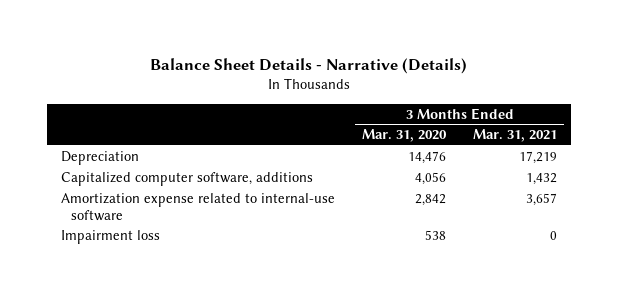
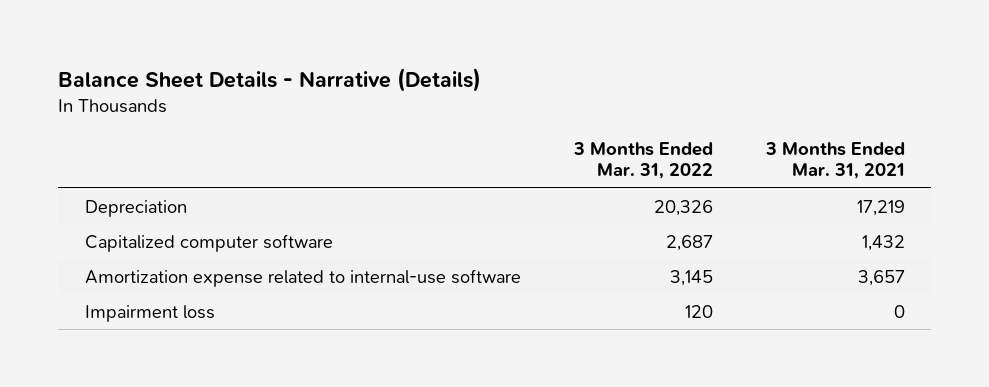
[362,129,448,143] Mar. 31, 2020 -> none
none -> [572,141,713,180] 3 Months Ended Mar. 31, 2022
[61,172,314,187] Capitalized computer software, additions -> [84,234,333,253] Capitalized computer software

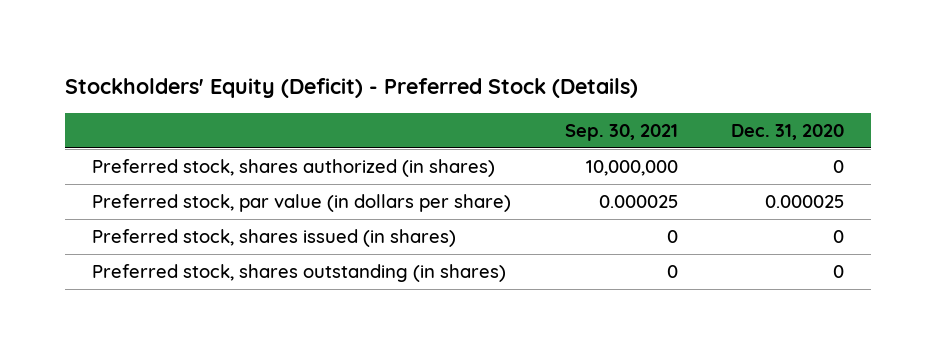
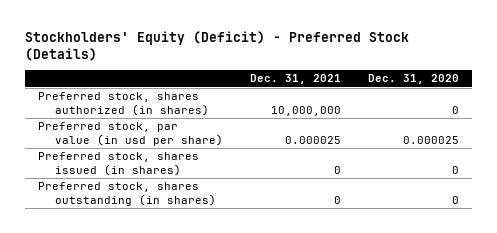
[564,124,678,142] Sep. 30, 2021 -> none
none -> [250,74,342,85] Dec. 31, 2021
[92,194,512,213] Preferred stock, par value (in dollars per share) -> [38,122,224,146] Preferred stock, par value (in usd per share)

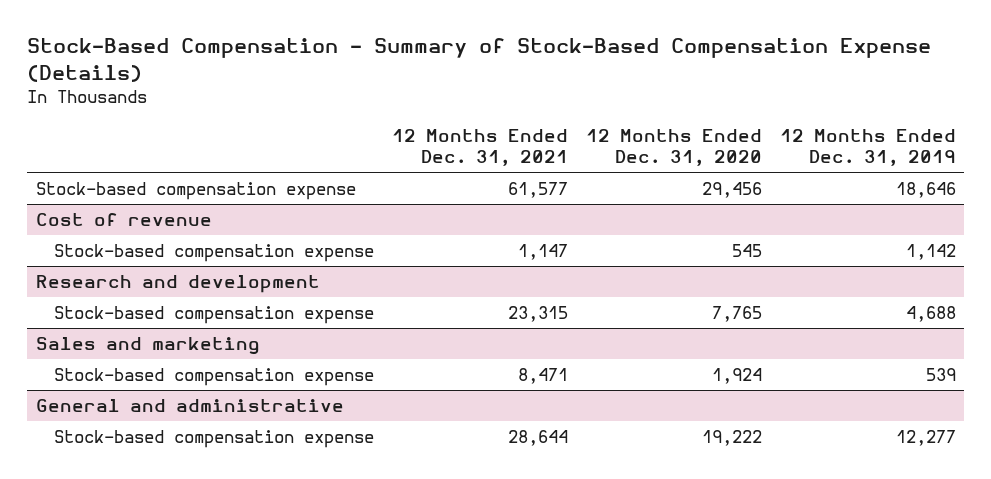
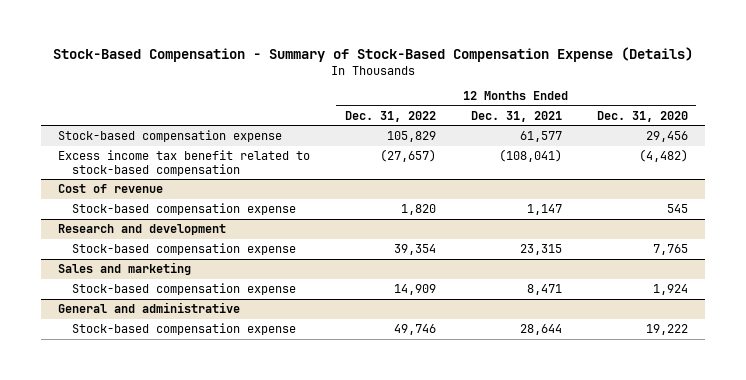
[779,129,956,167] 12 Months Ended Dec. 31, 2019 -> none
none -> [344,110,436,122] Dec. 31, 2022
none -> [57,150,310,176] Excess income tax benefit related to stock-based compensation

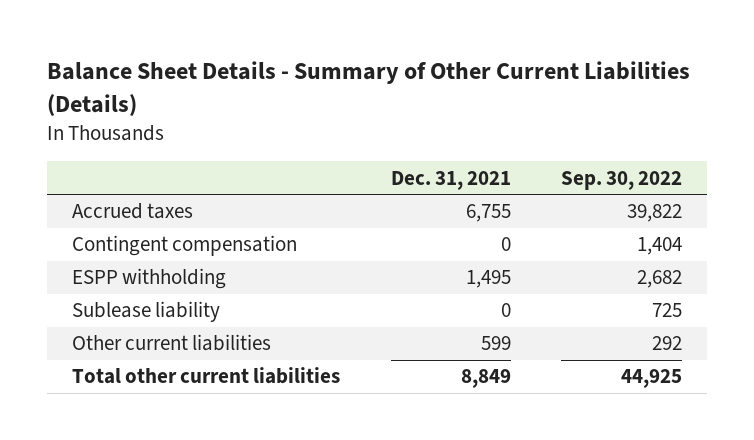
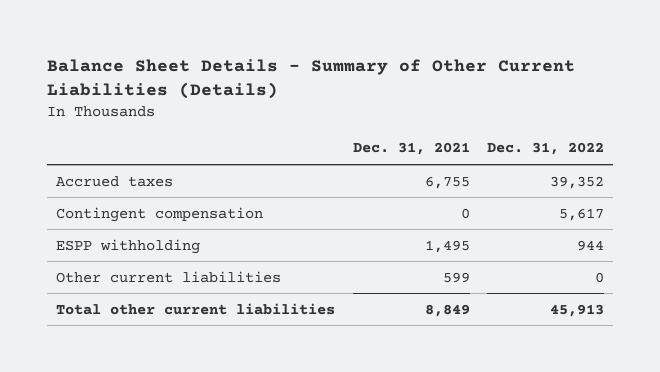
[561,170,683,190] Sep. 30, 2022 -> none
none -> [487,142,605,156] Dec. 31, 2022
[71,301,220,323] Sublease liability -> none

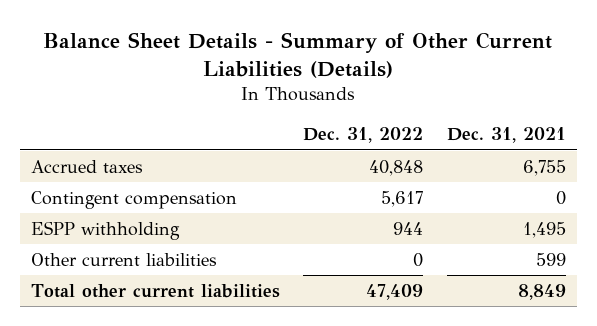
[550,175,605,189] 39,352 -> [369,159,424,176] 40,848
[550,303,605,317] 45,913 -> [366,283,424,300] 47,409

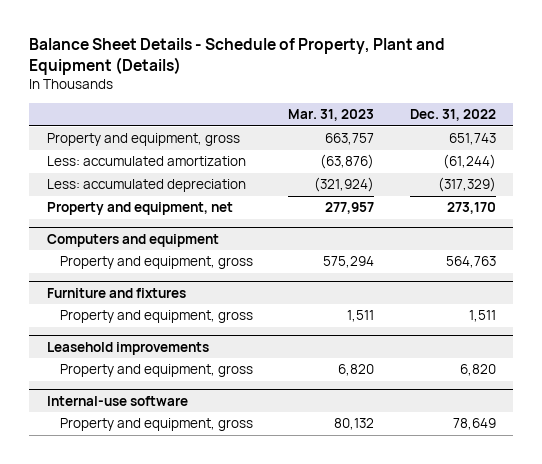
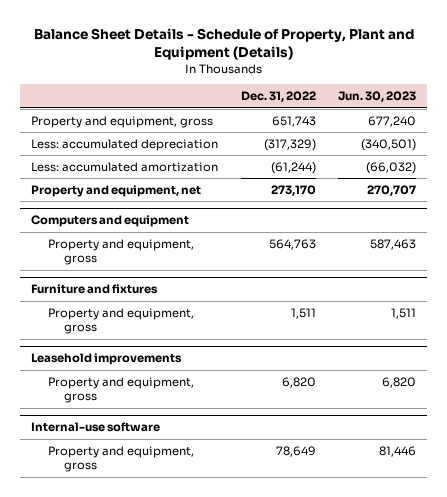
[288,109,375,122] Mar. 31, 2023 -> none
none -> [337,91,416,103] Jun. 30, 2023
[46,156,246,167] Less: accumulated amortization -> [31,161,219,172] Less: accumulated amortization

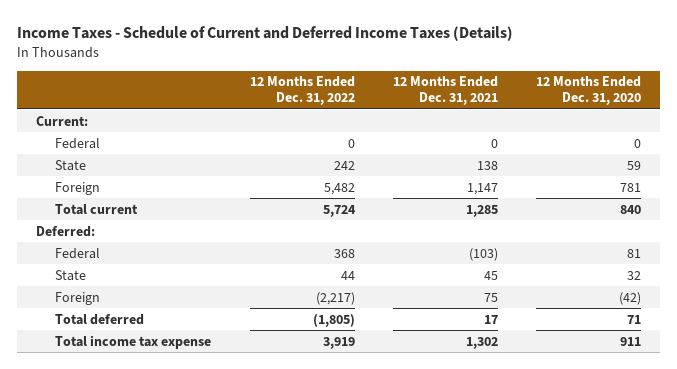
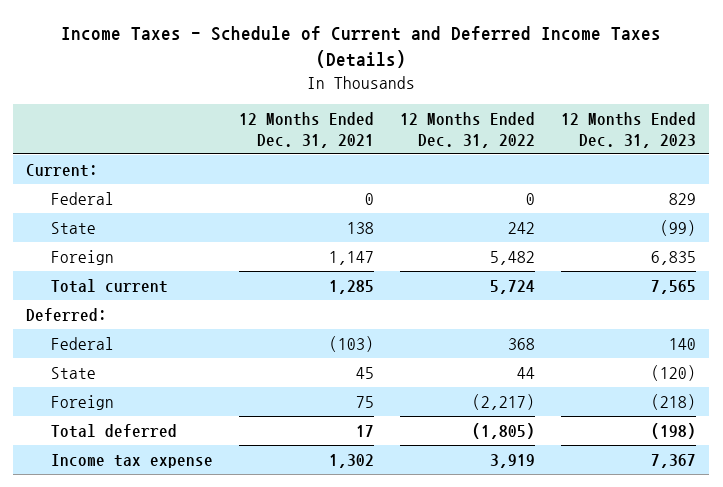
[536,76,642,106] 12 Months Ended Dec. 31, 2020 -> none
none -> [561,111,697,148] 12 Months Ended Dec. 31, 2023
[55,334,212,349] Total income tax expense -> [51,453,214,468] Income tax expense

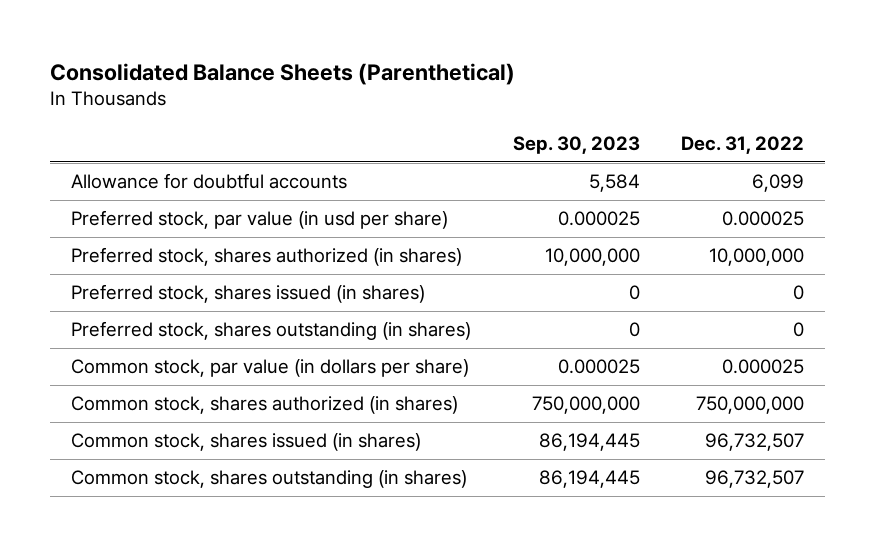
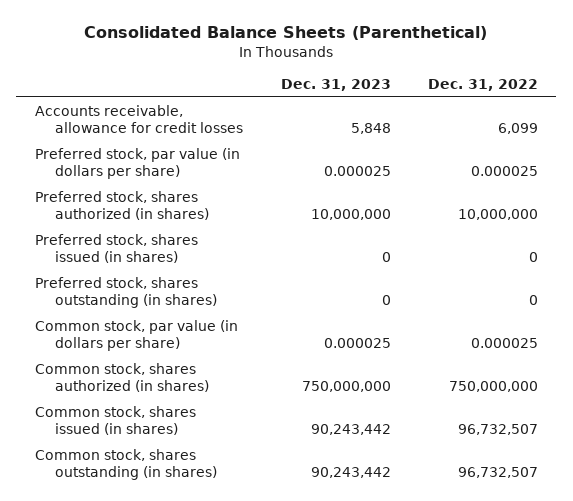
[512,135,640,154] Sep. 30, 2023 -> none
none -> [280,79,391,92] Dec. 31, 2023
[70,173,347,190] Allowance for doubtful accounts -> [34,105,244,134] Accounts receivable, allowance for credit losses
[70,210,448,230] Preferred stock, par value (in usd per share) -> [34,148,240,180] Preferred stock, par value (in dollars per share)

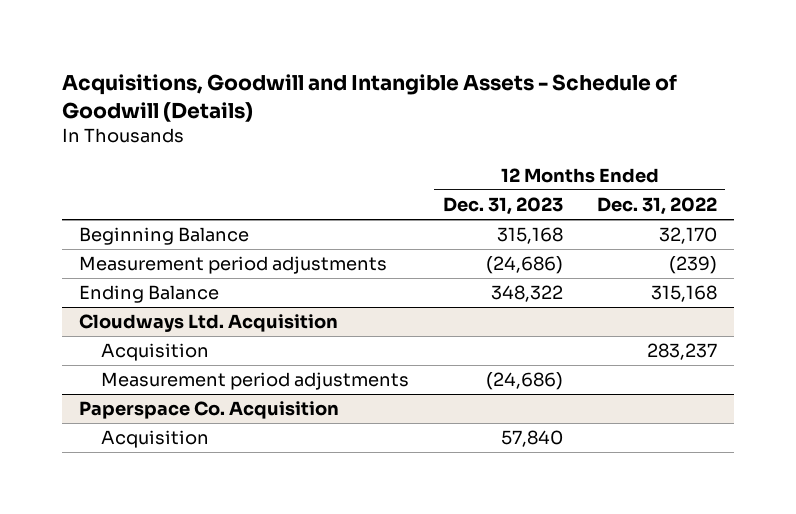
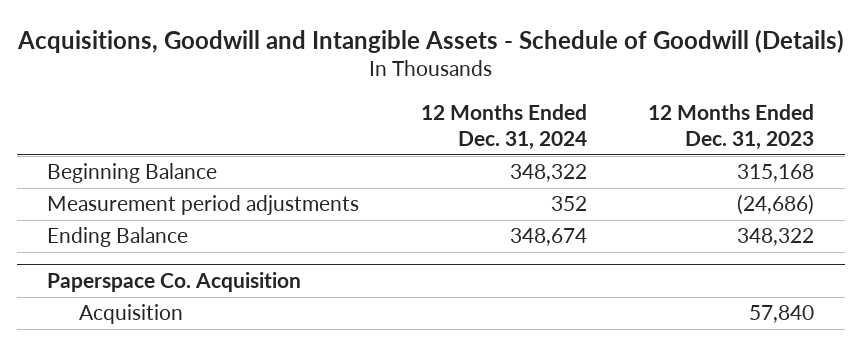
[596,197,717,216] Dec. 31, 2022 -> none
none -> [420,104,587,151] 12 Months Ended Dec. 31, 2024
[79,314,339,333] Cloudways Ltd. Acquisition -> none
[100,343,209,362] Acquisition -> none
[100,372,409,391] Measurement period adjustments -> none

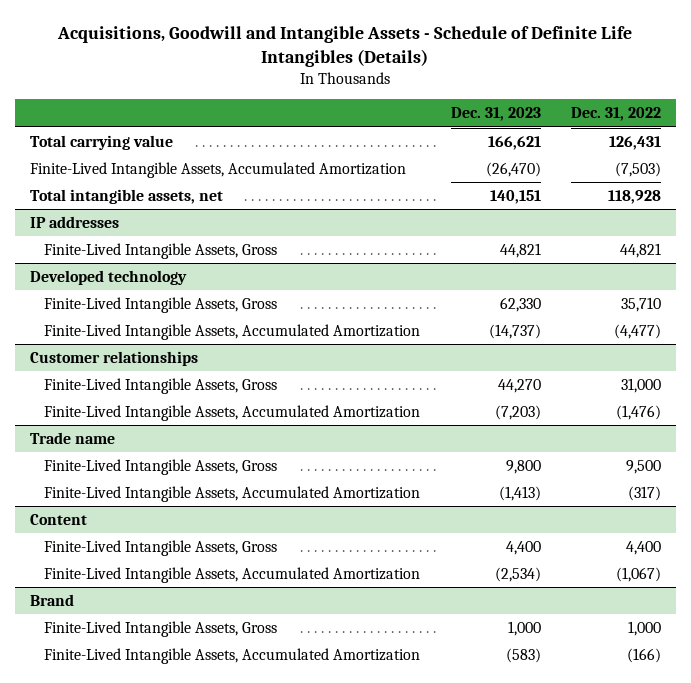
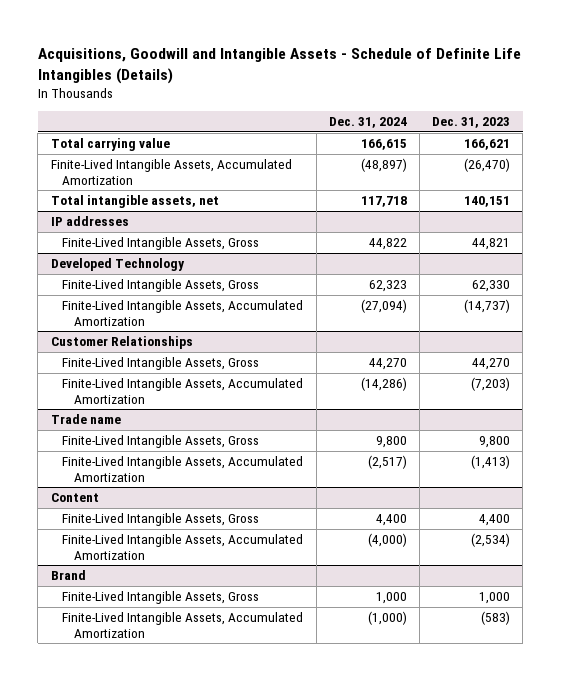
[570,107,661,122] Dec. 31, 2022 -> none
none -> [328,117,407,129] Dec. 31, 2024
[30,269,188,285] Developed technology -> [50,258,185,272] Developed Technology
[30,350,199,366] Customer relationships -> [50,336,193,350] Customer Relationships

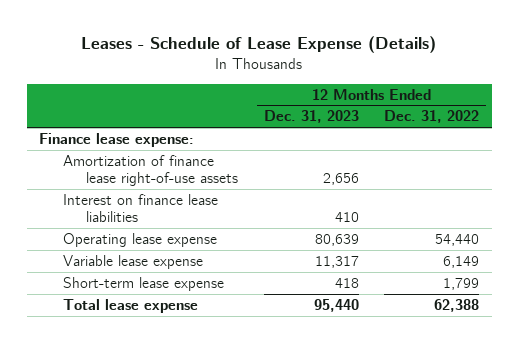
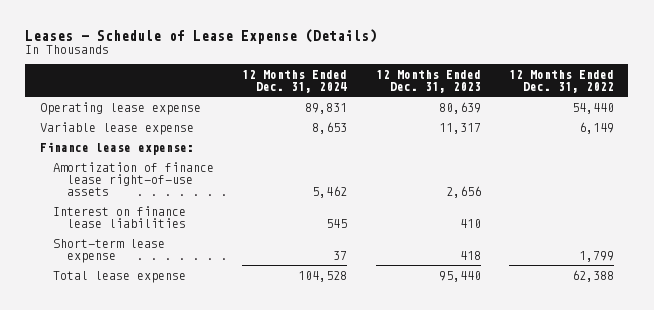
none -> [242,69,348,93] 12 Months Ended Dec. 31, 2024
[62,232,217,247] Operating lease expense -> [39,101,201,115] Operating lease expense
[62,254,203,269] Variable lease expense -> [39,121,194,135] Variable lease expense

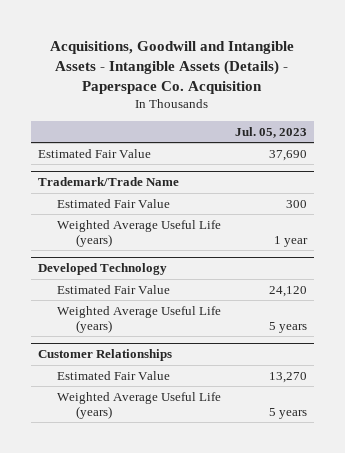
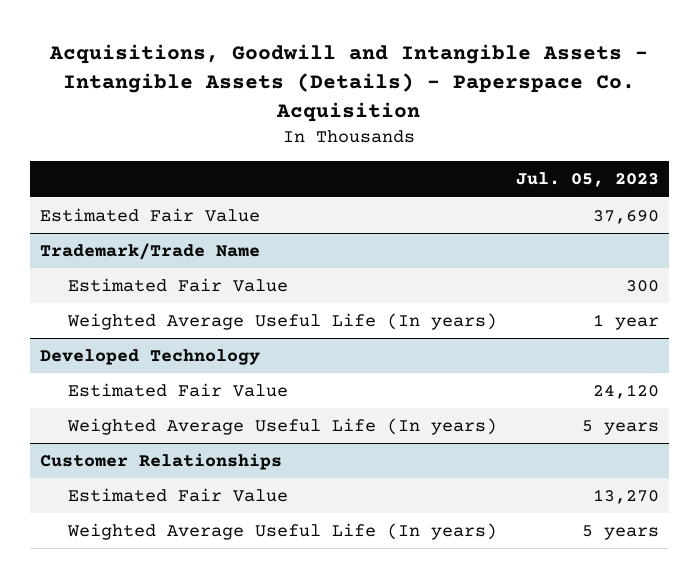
[56,219,221,247] Weighted Average Useful Life (years) -> [66,313,497,331] Weighted Average Useful Life (In years)
[56,305,221,333] Weighted Average Useful Life (years) -> [66,418,497,436] Weighted Average Useful Life (In years)
[56,391,221,419] Weighted Average Useful Life (years) -> [66,523,497,541] Weighted Average Useful Life (In years)

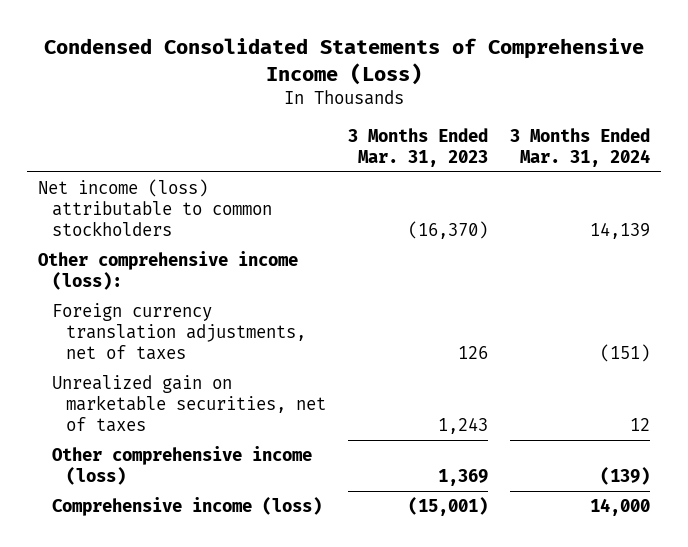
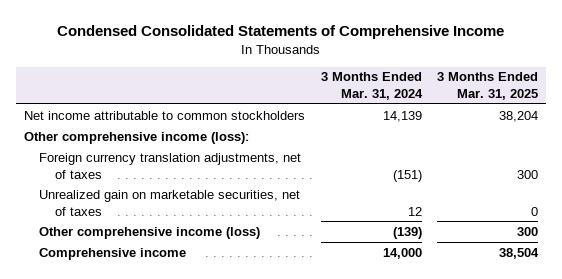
[44,38,645,85] Condensed Consolidated Statements of Comprehensive Income (Loss) -> [57,25,505,40] Condensed Consolidated Statements of Comprehensive Income
[348,127,489,168] 3 Months Ended Mar. 31, 2023 -> none
none -> [437,72,539,101] 3 Months Ended Mar. 31, 2025
[38,178,273,237] Net income (loss) attributable to common stockholders -> [23,110,305,120] Net income attributable to common stockholders
[52,496,323,516] Comprehensive income (loss) -> [39,247,187,260] Comprehensive income

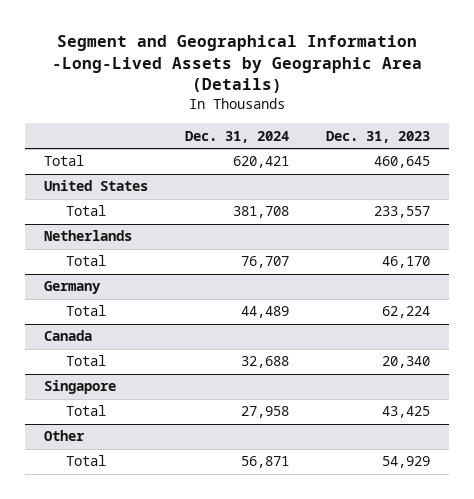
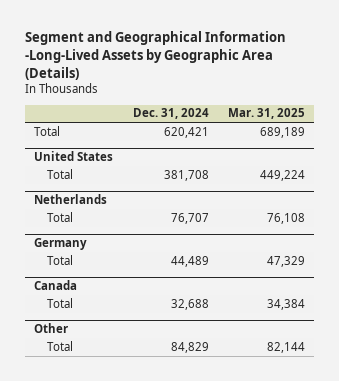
[326,130,431,143] Dec. 31, 2023 -> none
none -> [227,108,305,120] Mar. 31, 2025
[43,380,116,395] Singapore -> none
[65,405,106,417] Total -> none
[241,456,290,469] 56,871 -> [170,341,209,353] 84,829

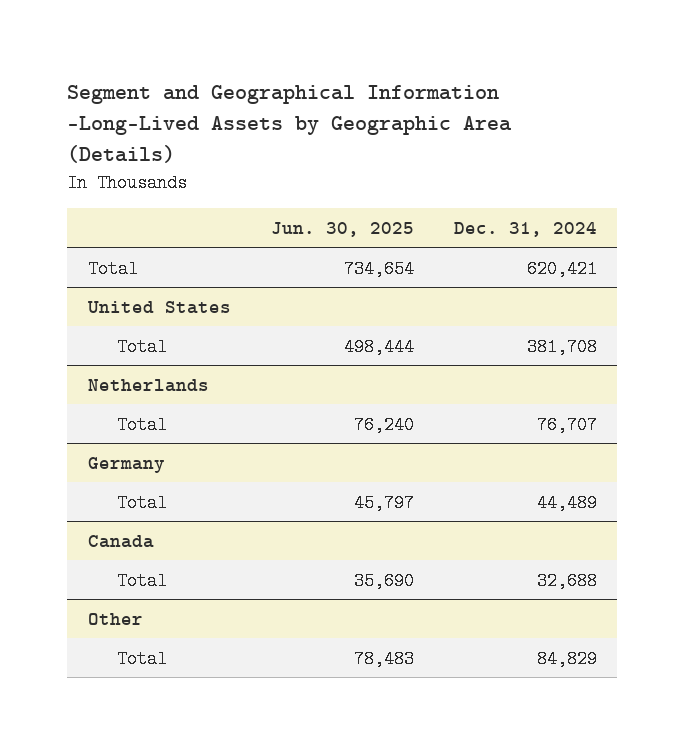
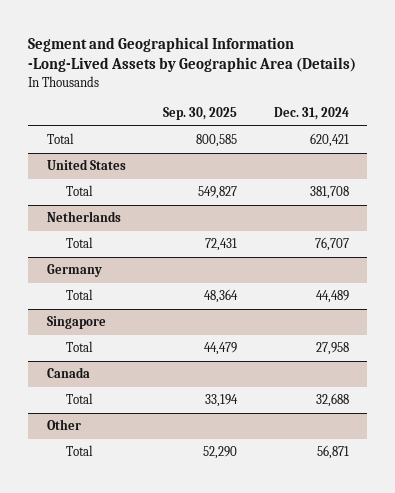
[270,221,414,237] Jun. 30, 2025 -> none
none -> [162,107,237,121] Sep. 30, 2025
none -> [46,316,106,330] Singapore
none -> [65,341,93,353] Total
[537,649,598,668] 84,829 -> [316,445,349,460] 56,871

